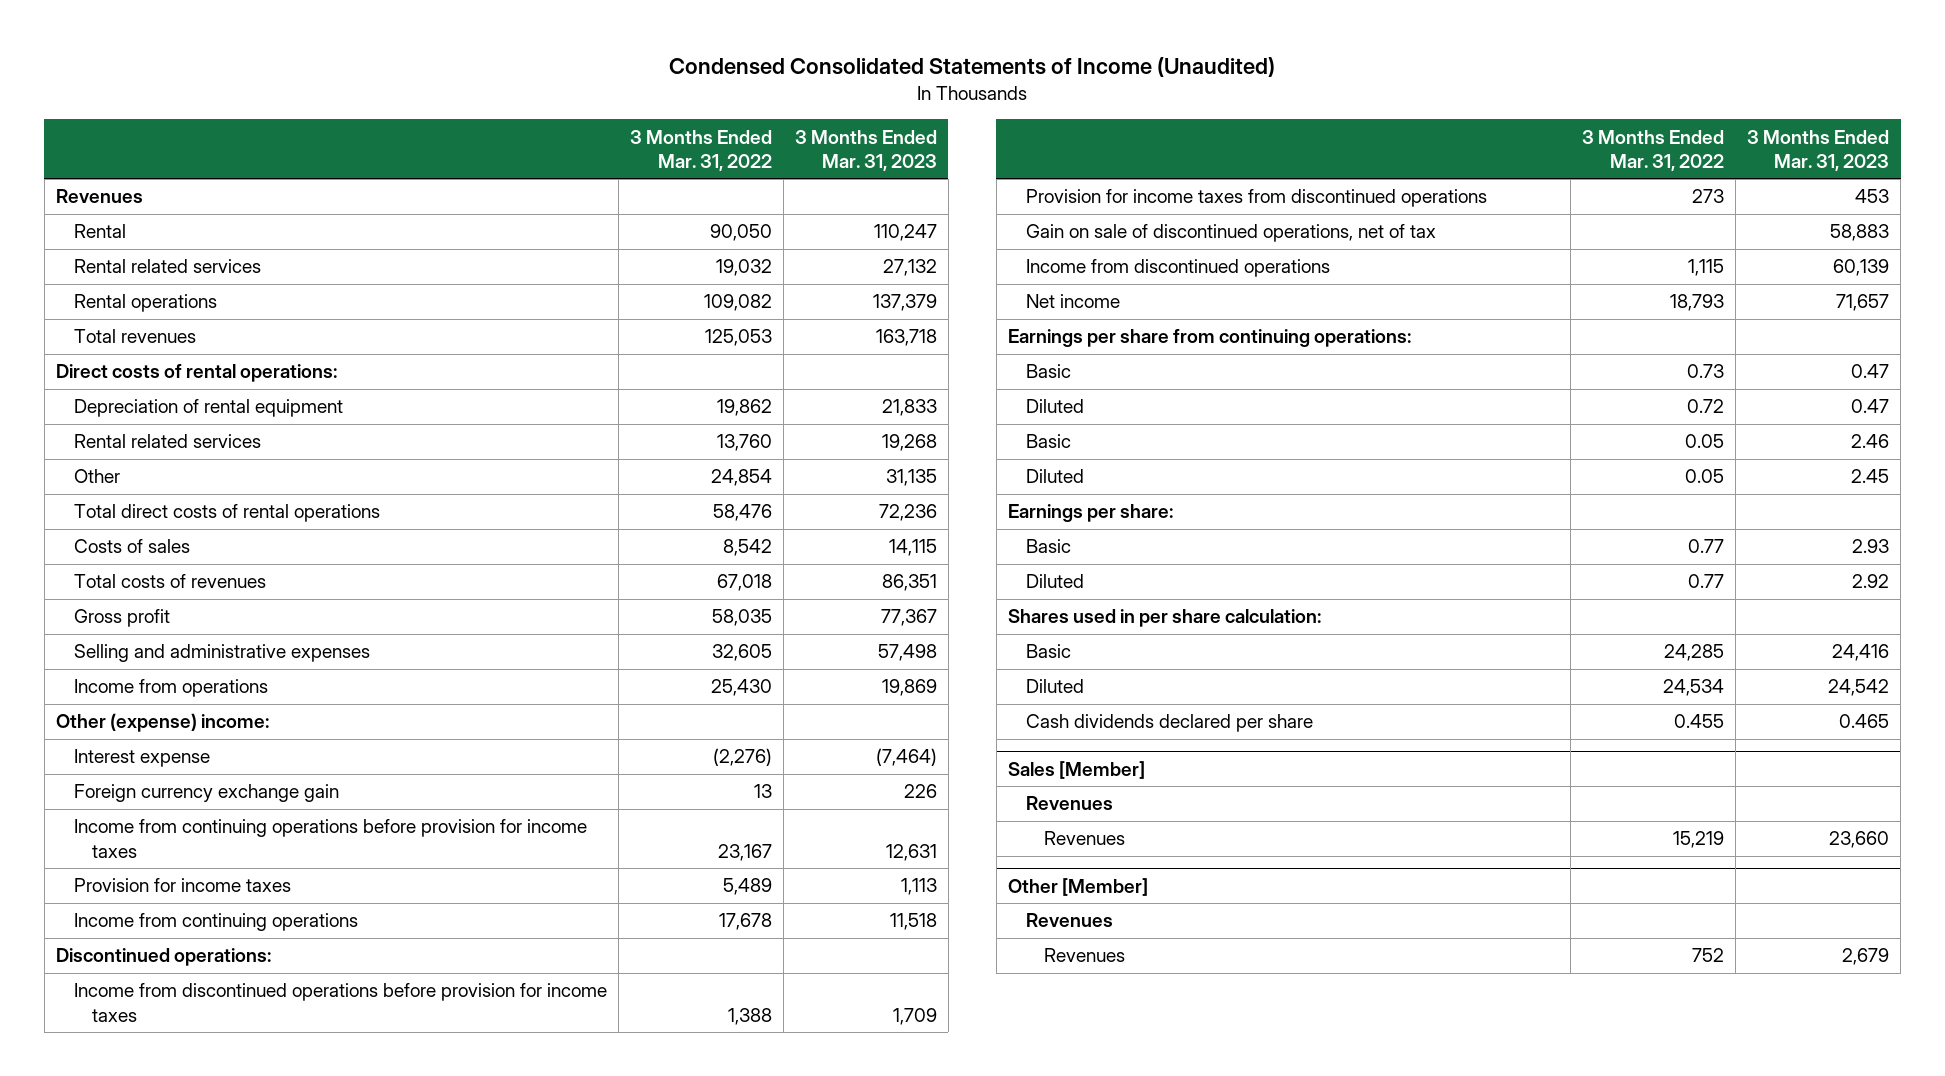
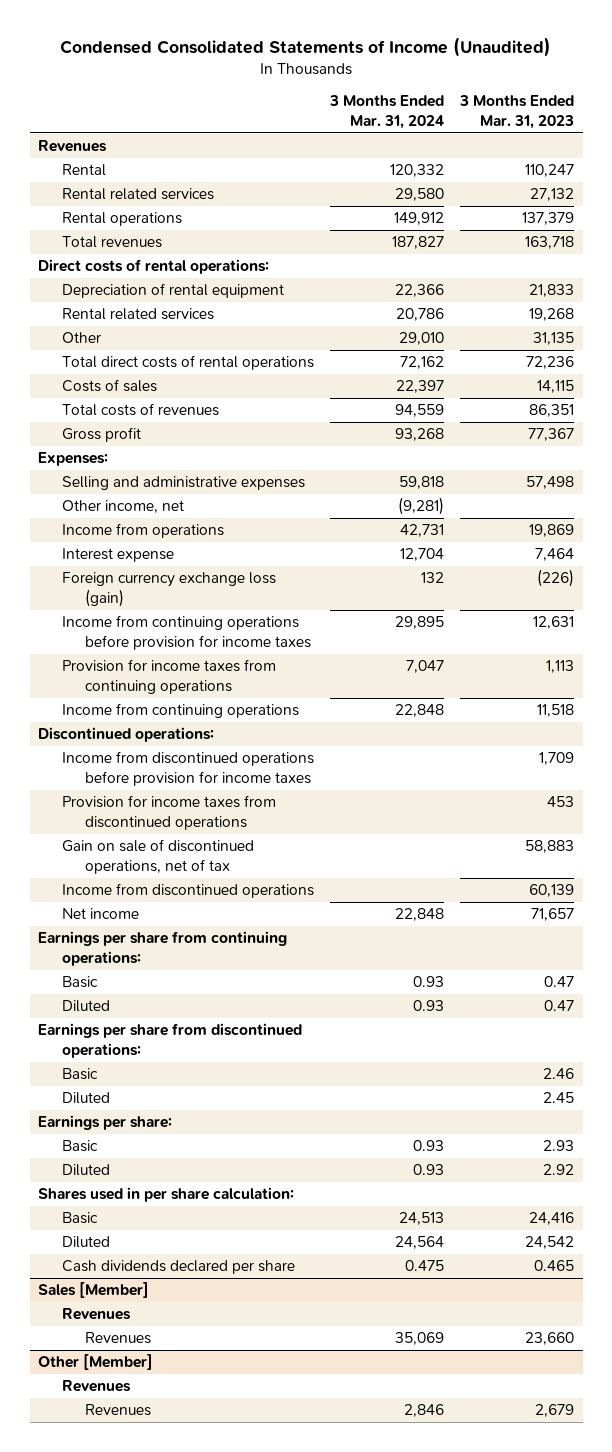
[629,129,772,172] 3 Months Ended Mar. 31, 2022 -> none
none -> [328,95,444,130] 3 Months Ended Mar. 31, 2024
none -> [37,452,108,467] Expenses:
none -> [61,500,184,514] Other income, net
[55,713,269,733] Other (expense) income: -> none
[875,748,937,767] (7,464) -> [535,548,575,562] 7,464
[73,784,339,803] Foreign currency exchange gain -> [61,572,276,607] Foreign currency exchange loss (gain)
[903,784,937,799] 226 -> [537,569,575,588] (226)
[73,878,291,893] Provision for income taxes -> [61,659,276,694] Provision for income taxes from continuing operations
none -> [37,1023,302,1058] Earnings per share from discontinued operations:

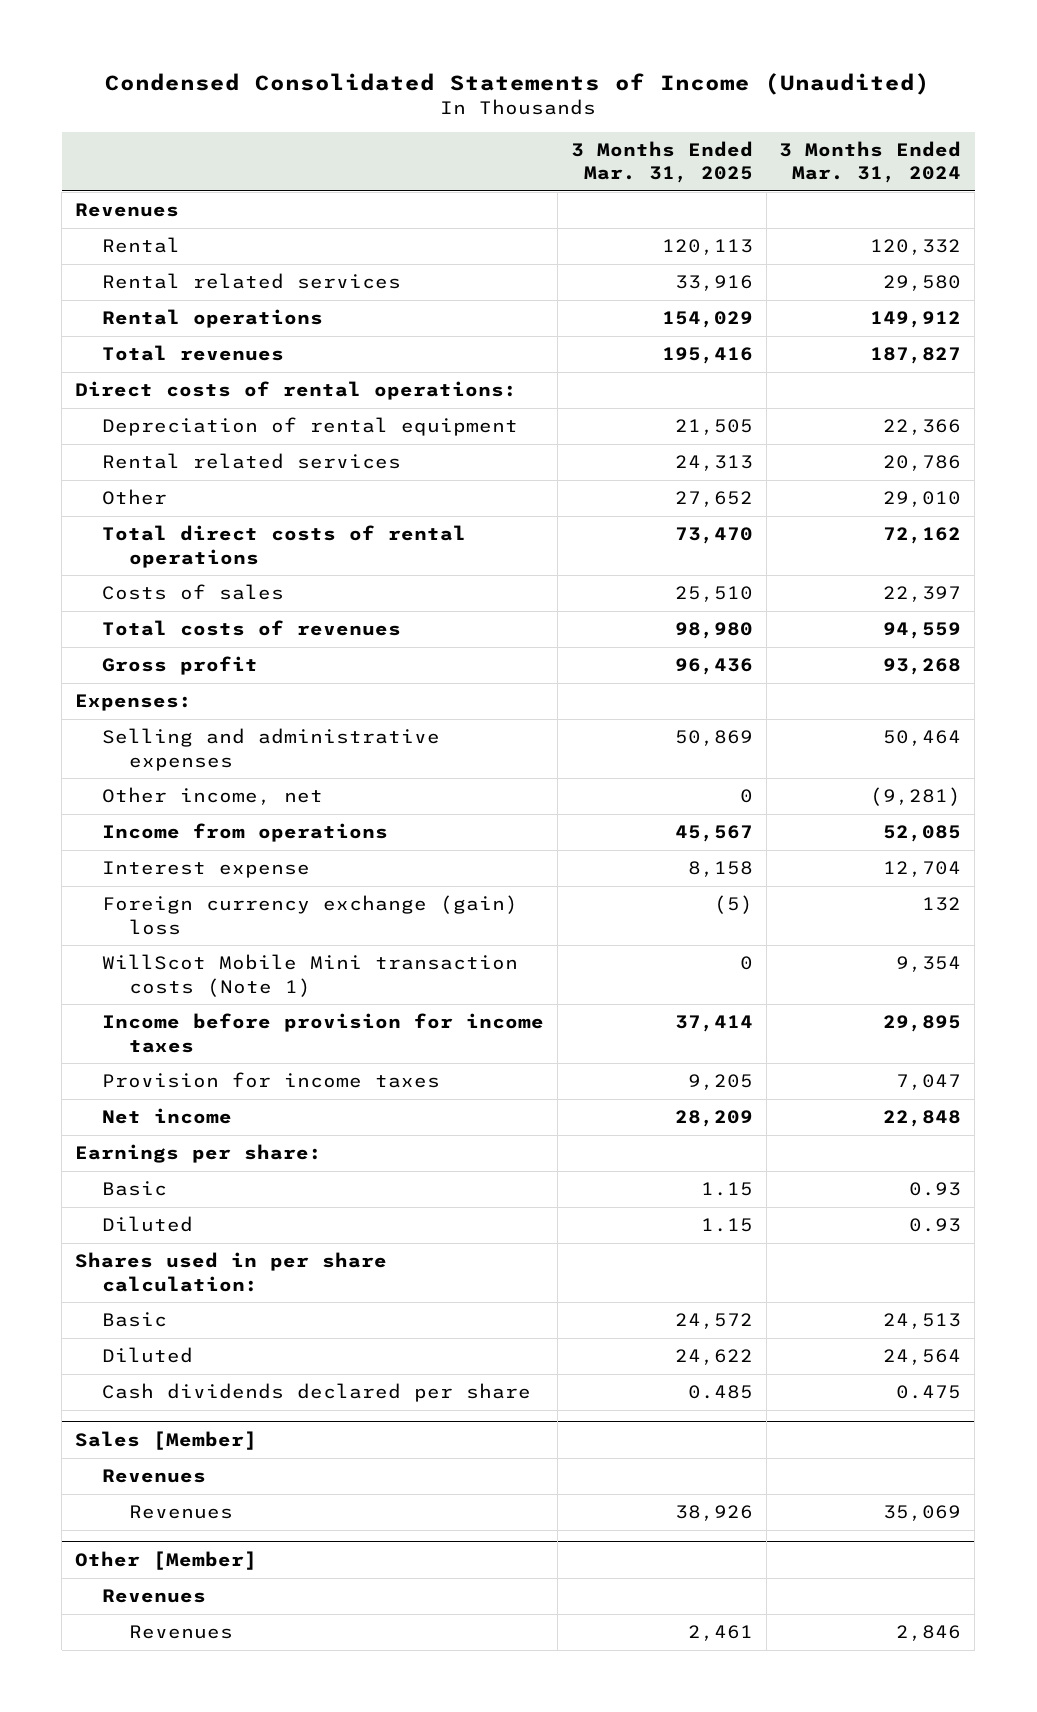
[459,95,575,130] 3 Months Ended Mar. 31, 2023 -> none
none -> [570,140,753,184] 3 Months Ended Mar. 31, 2025
[398,476,444,490] 59,818 -> [883,730,962,747] 50,464
[399,524,444,538] 42,731 -> [883,825,962,843] 52,085
[61,703,299,719] Income from continuing operations -> none
[37,727,214,743] Discontinued operations: -> none
[61,751,314,786] Income from discontinued operations before provision for income taxes -> none
[61,795,276,830] Provision for income taxes from discontinued operations -> none
[61,839,254,874] Gain on sale of discontinued operations, net of tax -> none
[61,883,314,899] Income from discontinued operations -> none
[61,572,276,607] Foreign currency exchange loss (gain) -> [101,895,518,935] Foreign currency exchange (gain) loss
none -> [101,954,518,997] WillScot Mobile Mini transaction costs (Note 1)
[61,615,312,650] Income from continuing operations before provision for income taxes -> [101,1013,544,1053] Income before provision for income taxes
[61,659,276,694] Provision for income taxes from continuing operations -> [101,1072,440,1089] Provision for income taxes
[37,931,287,966] Earnings per share from continuing operations: -> none
[61,976,98,989] Basic -> none
[61,1000,110,1013] Diluted -> none
[37,1023,302,1058] Earnings per share from discontinued operations: -> none
[61,1068,98,1081] Basic -> none
[61,1092,110,1105] Diluted -> none

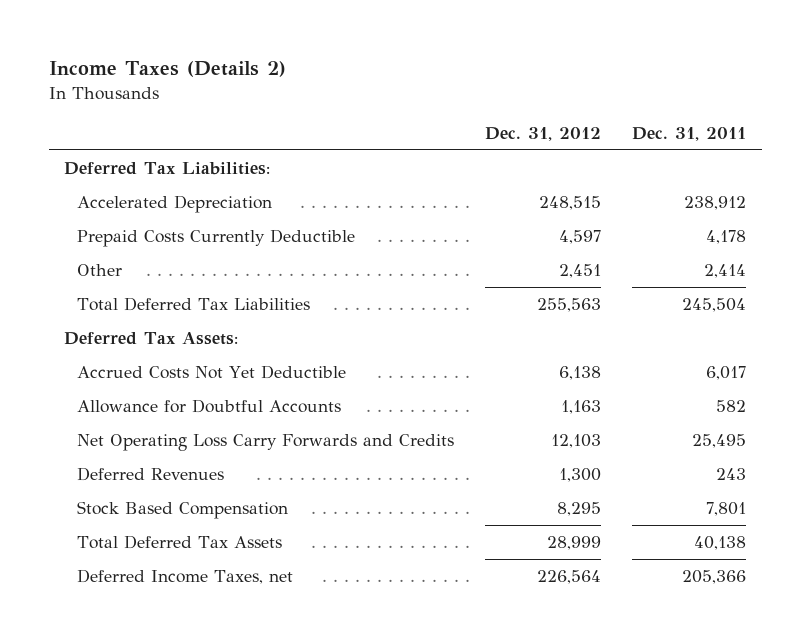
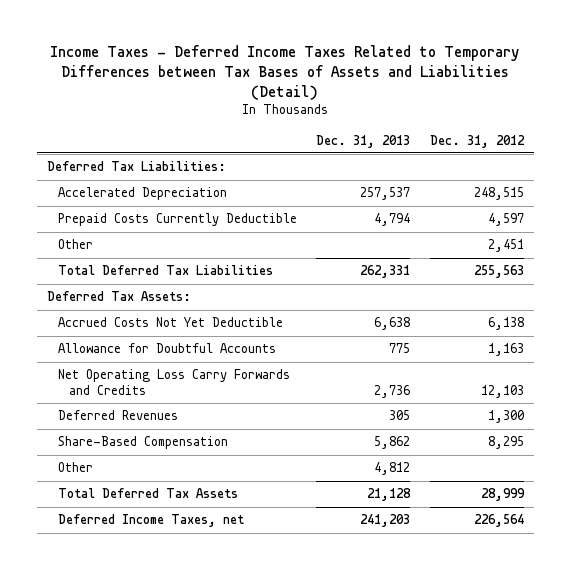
[48,61,286,78] Income Taxes (Details 2) -> [50,45,520,101] Income Taxes - Deferred Income Taxes Related to Temporary Differences between Tax Bases of Assets and Liabilities (Detail)
[632,126,747,141] Dec. 31, 2011 -> none
none -> [316,134,411,148] Dec. 31, 2013
[77,500,289,519] Stock Based Compensation -> [58,436,229,450] Share-Based Compensation
none -> [58,462,94,473] Other

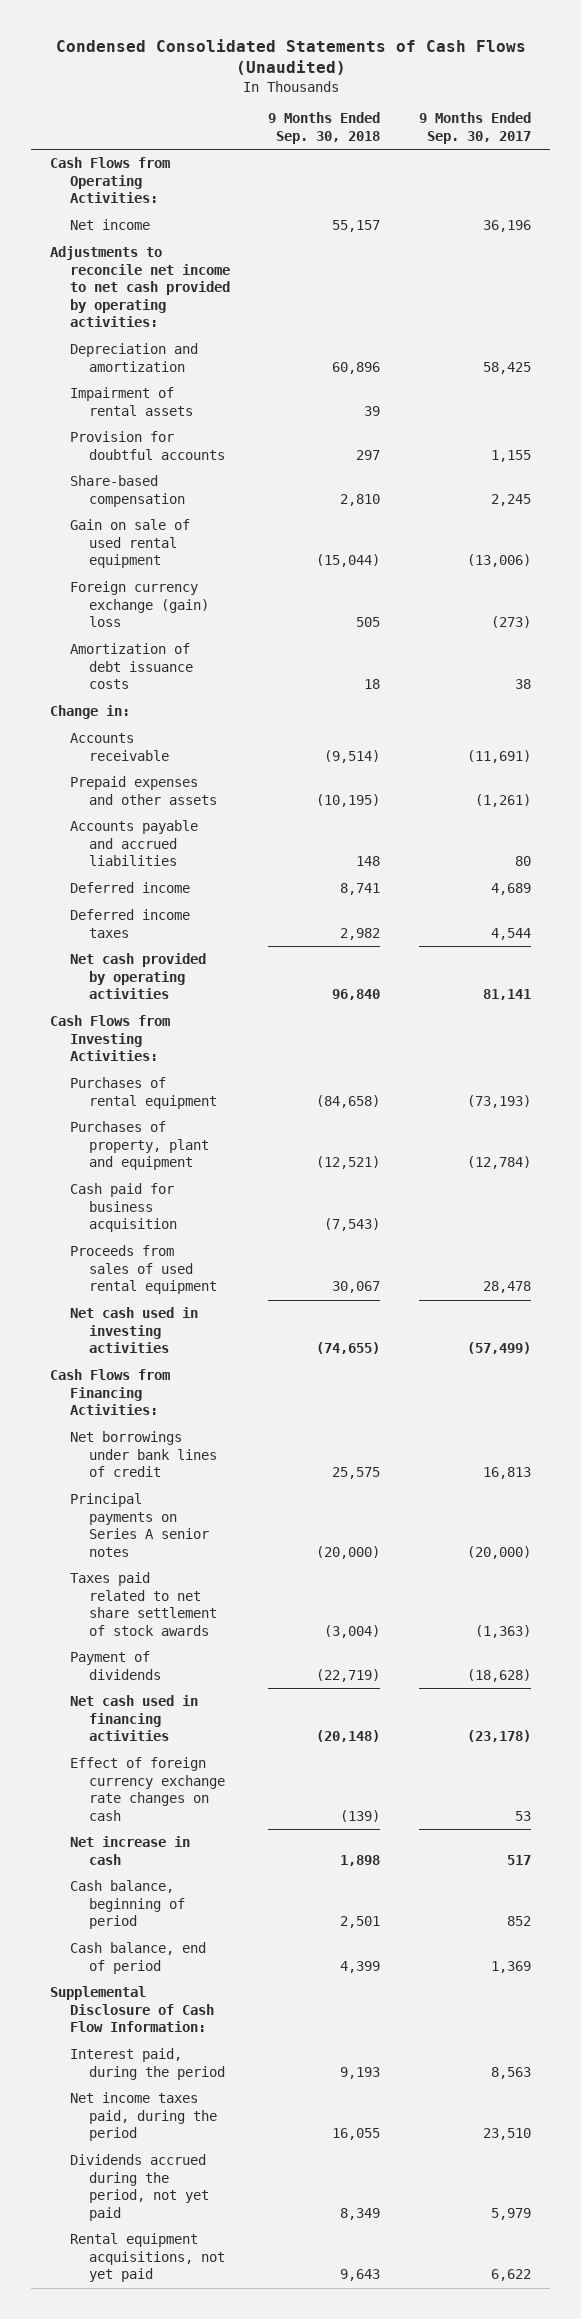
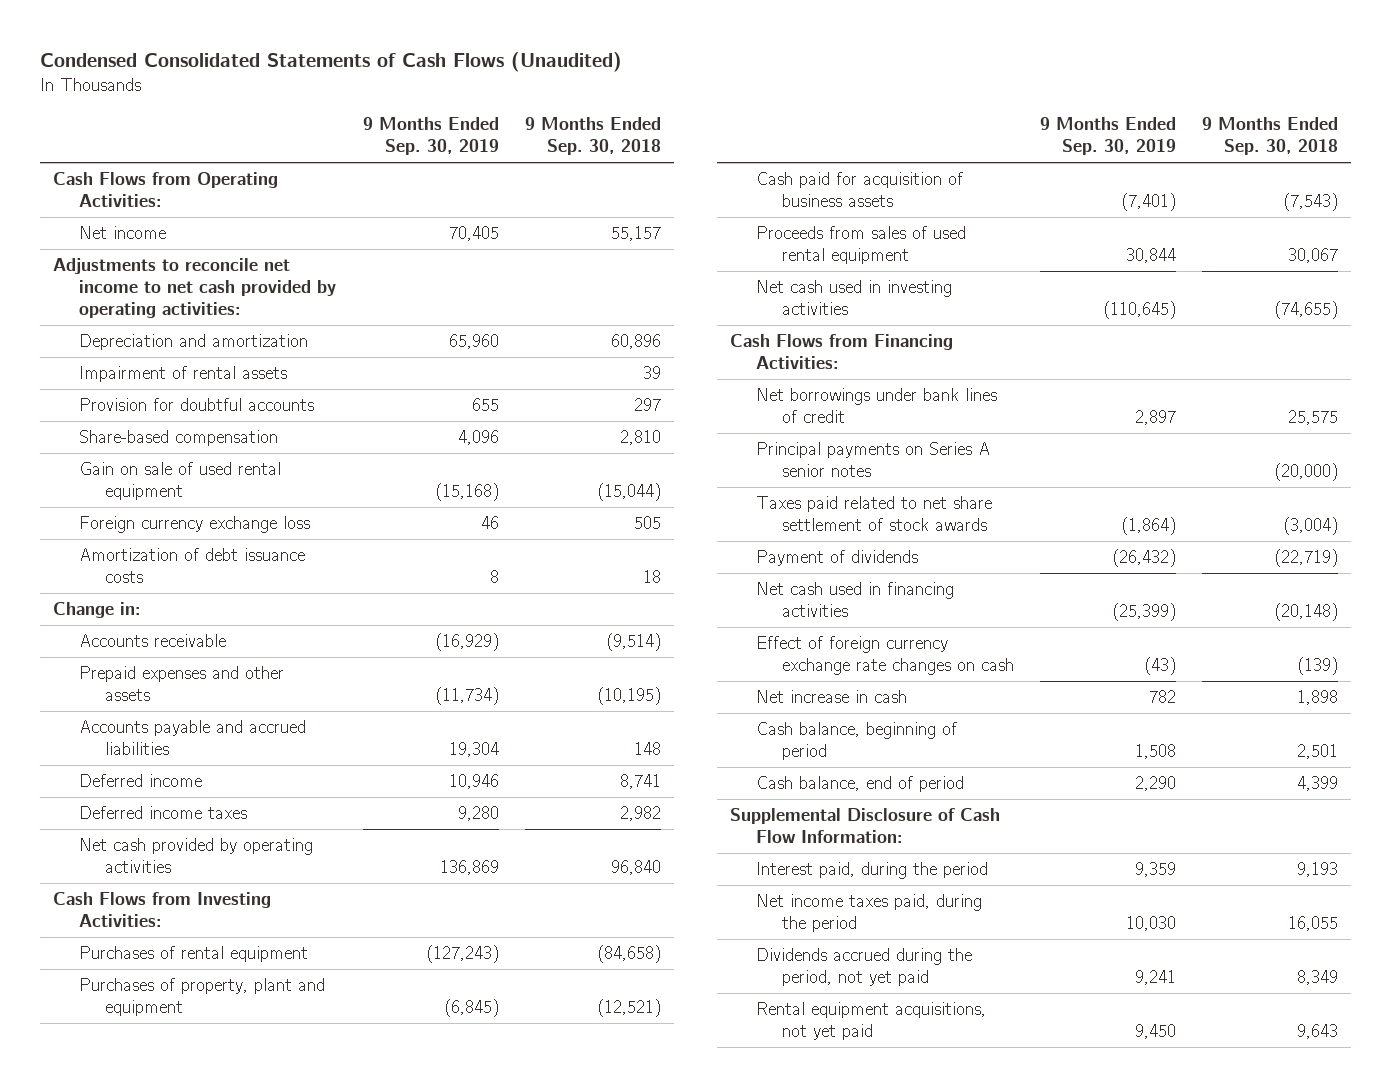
[418,112,531,144] 9 Months Ended Sep. 30, 2017 -> none
none -> [362,117,499,156] 9 Months Ended Sep. 30, 2019
[69,581,210,628] Foreign currency exchange (gain) loss -> [79,515,311,533] Foreign currency exchange loss
[69,1183,178,1233] Cash paid for business acquisition -> [755,171,963,208] Cash paid for acquisition of business assets

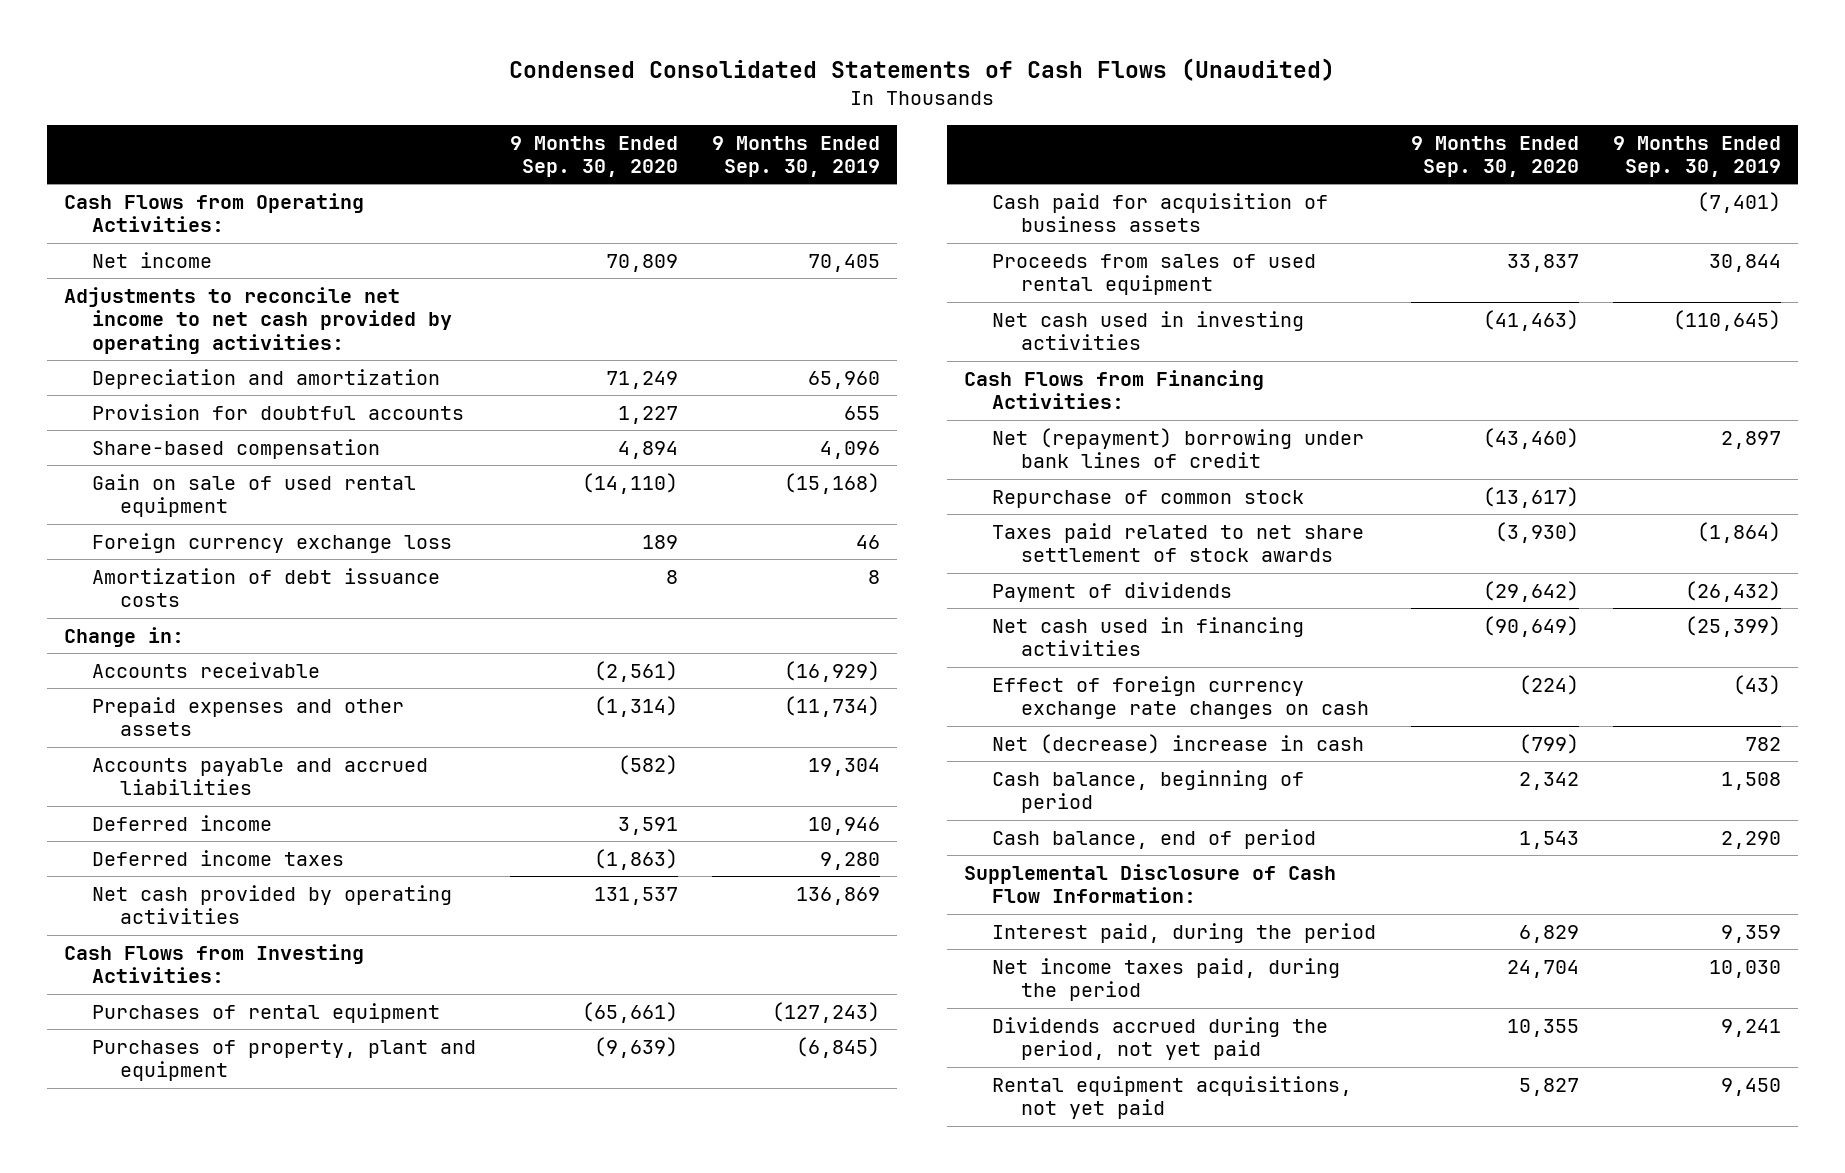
[524,117,661,156] 9 Months Ended Sep. 30, 2018 -> none
none -> [510,135,679,178] 9 Months Ended Sep. 30, 2020
[79,365,288,382] Impairment of rental assets -> none
[755,441,990,478] Principal payments on Series A senior notes -> none
[755,387,997,424] Net borrowings under bank lines of credit -> [992,427,1365,469] Net (repayment) borrowing under bank lines of credit
none -> [992,489,1305,508] Repurchase of common stock
[755,689,907,703] Net increase in cash -> [992,733,1365,754] Net (decrease) increase in cash

